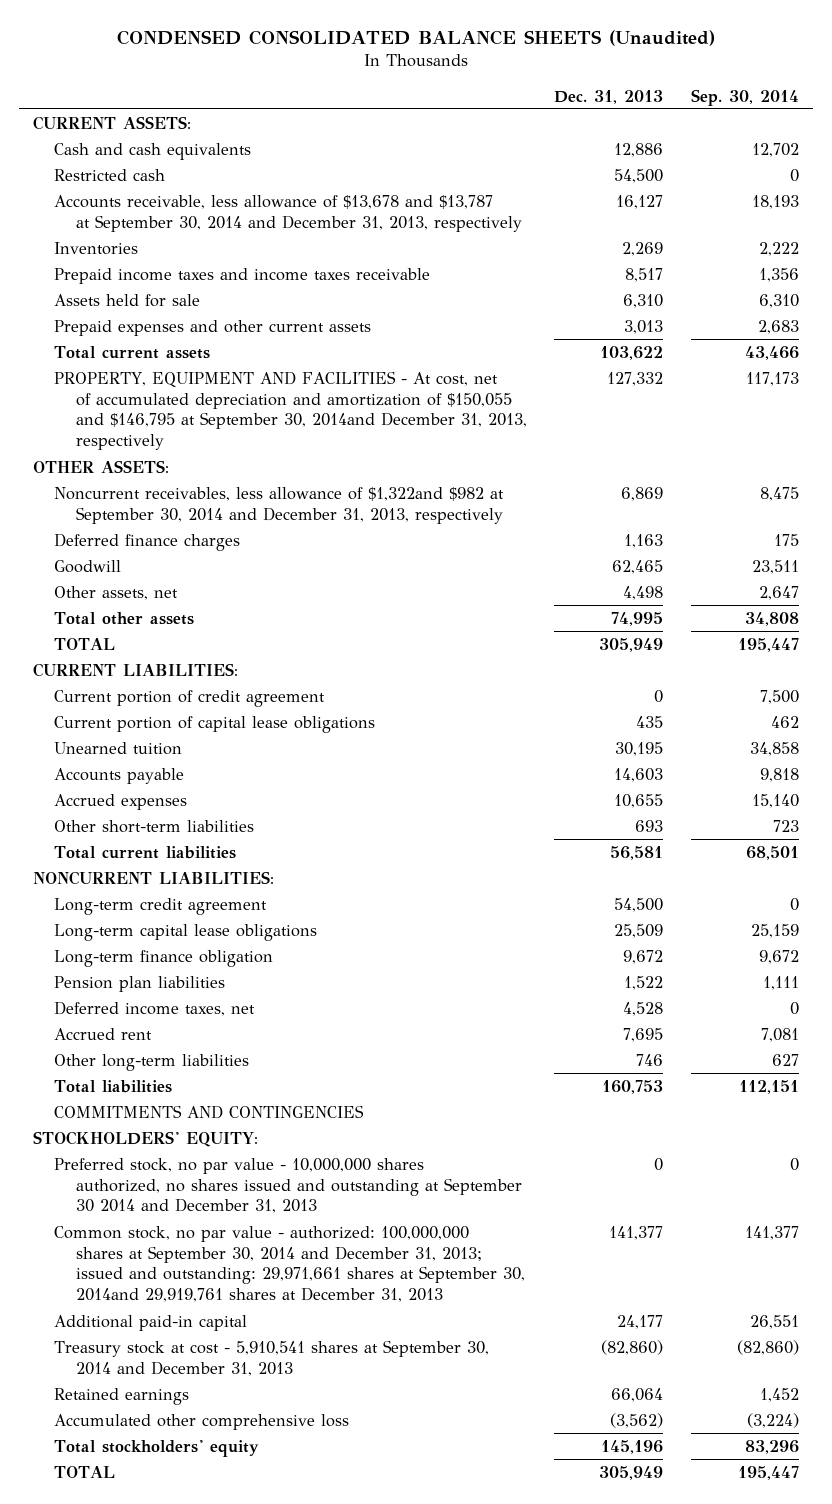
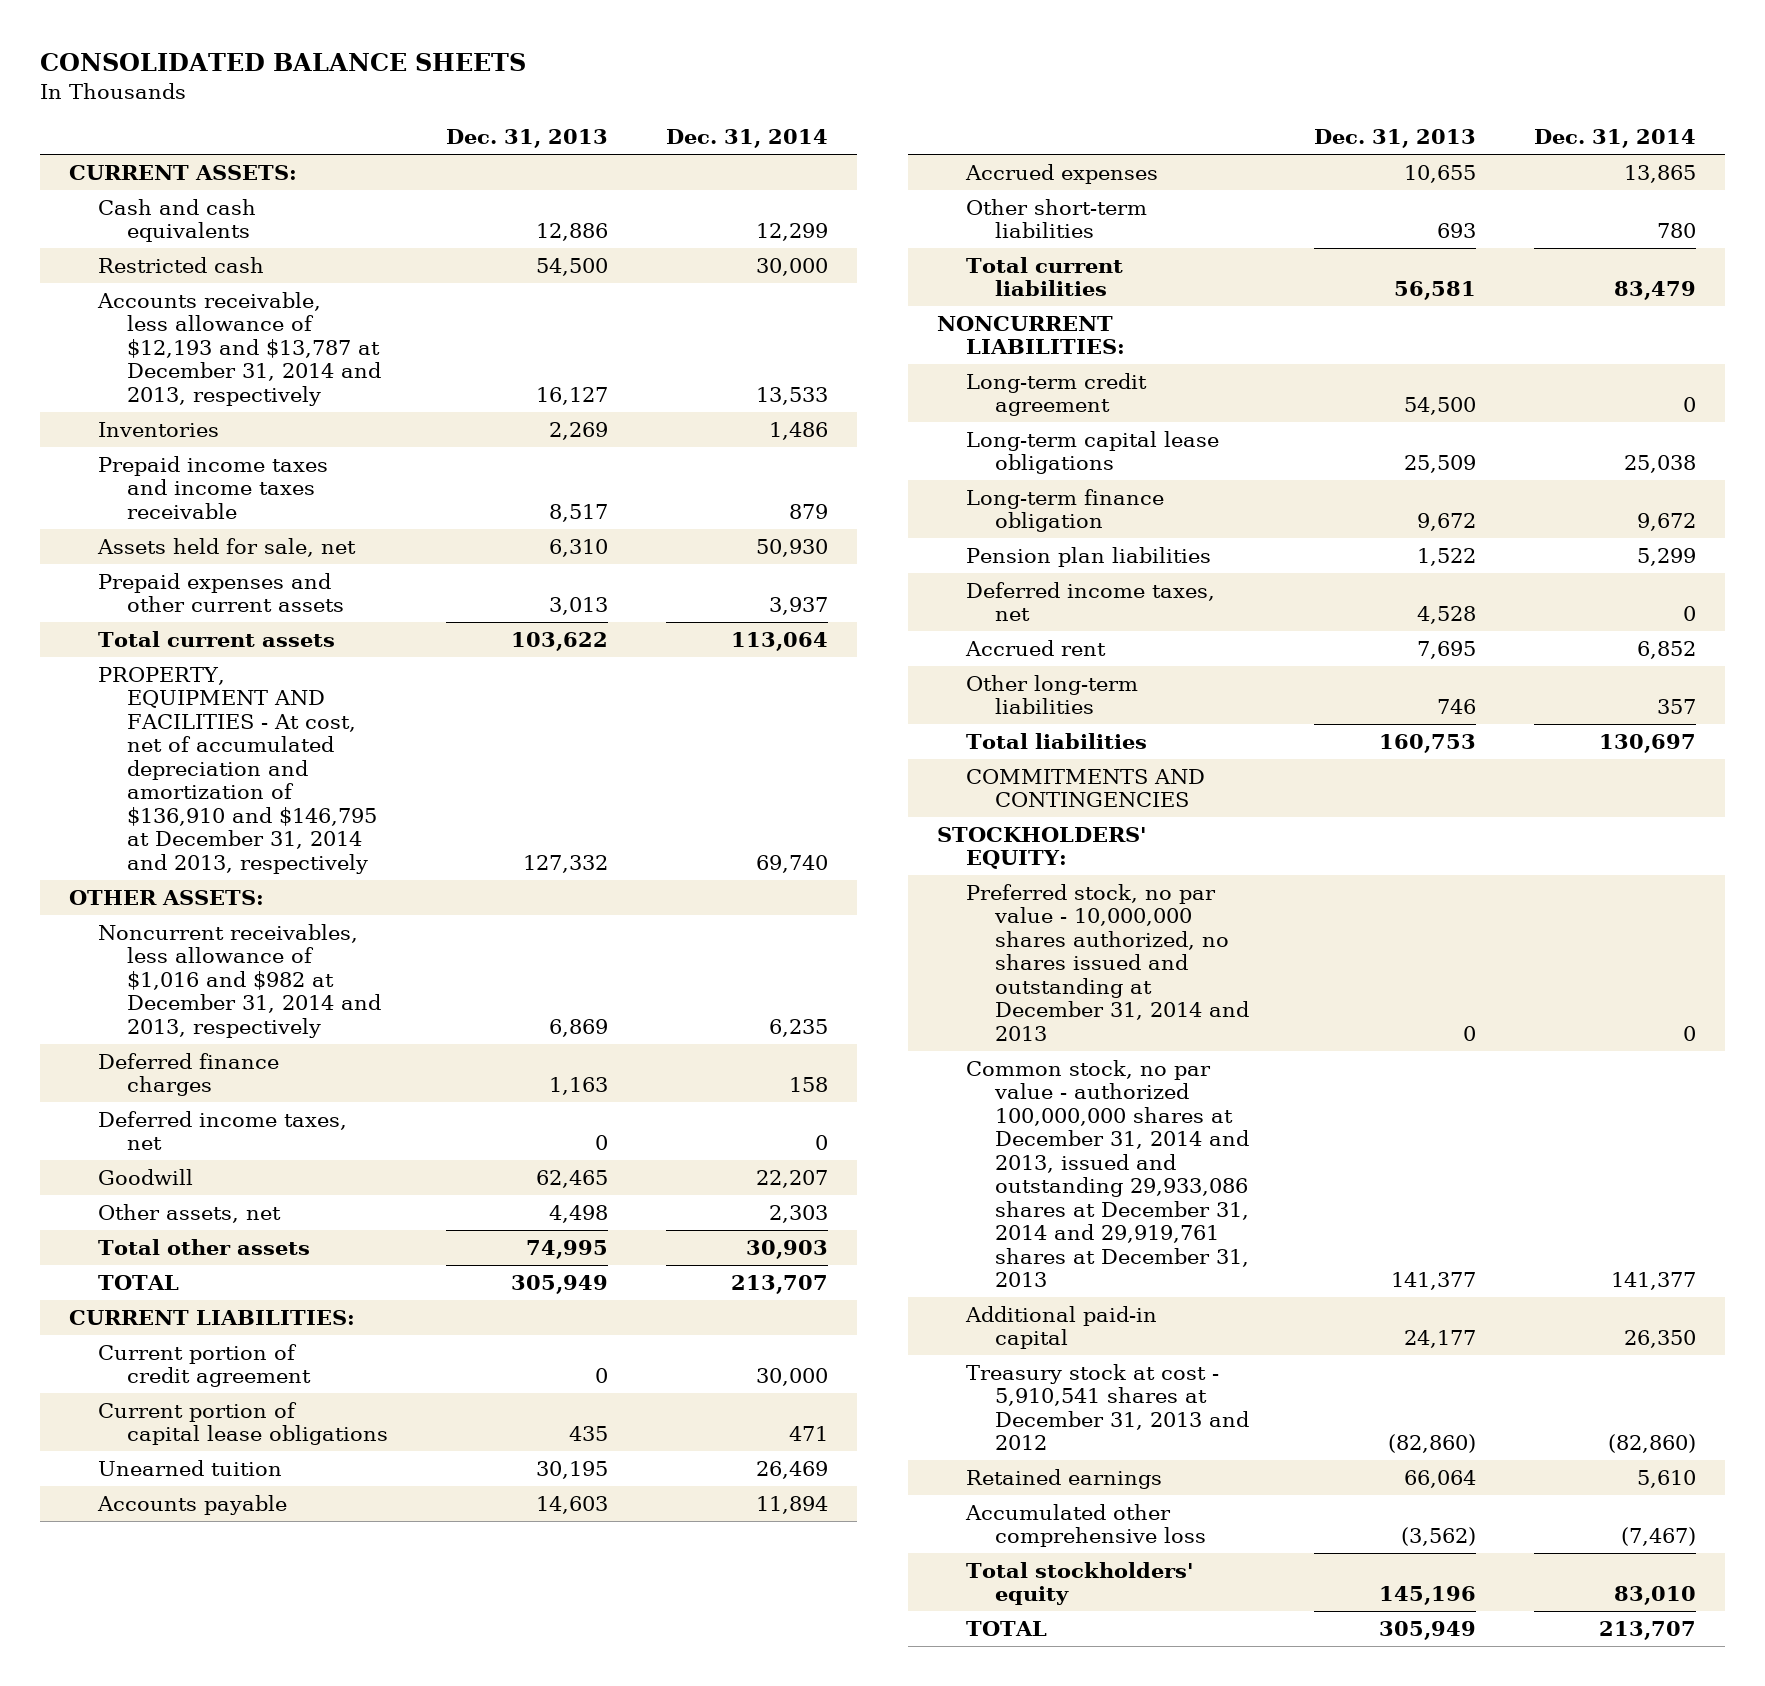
[116,30,715,47] CONDENSED CONSOLIDATED BALANCE SHEETS (Unaudited) -> [39,53,526,72] CONSOLIDATED BALANCE SHEETS
[691,88,800,106] Sep. 30, 2014 -> none
none -> [665,129,828,149] Dec. 31, 2014
[54,194,522,232] Accounts receivable, less allowance of $13,678 and $13,787 at September 30, 2014 and December 31, 2013, respectively -> [96,291,382,406] Accounts receivable, less allowance of $12,193 and $13,787 at December 31, 2014 and 2013, respectively
[54,293,201,307] Assets held for sale -> [96,537,356,557] Assets held for sale, net
[54,370,527,451] PROPERTY, EQUIPMENT AND FACILITIES - At cost, net of accumulated depreciation and amortization of $150,055 and $146,795 at September 30, 2014and December 31, 2013, respectively -> [97,666,378,874] PROPERTY, EQUIPMENT AND FACILITIES - At cost, net of accumulated depreciation and amortization of $136,910 and $146,795 at December 31, 2014 and 2013, respectively
[54,486,505,524] Noncurrent receivables, less allowance of $1,322and $982 at September 30, 2014 and December 31, 2013, respectively -> [97,923,382,1038] Noncurrent receivables, less allowance of $1,016 and $982 at December 31, 2014 and 2013, respectively
none -> [97,1110,347,1151] Deferred income taxes, net
[54,1157,522,1214] Preferred stock, no par value - 10,000,000 shares authorized, no shares issued and outstanding at September 30 2014 and December 31, 2013 -> [965,883,1250,1041] Preferred stock, no par value - 10,000,000 shares authorized, no shares issued and outstanding at December 31, 2014 and 2013
[54,1225,525,1303] Common stock, no par value - authorized: 100,000,000 shares at September 30, 2014 and December 31, 2013; issued and outstanding: 29,971,661 shares at September 30, 2014and 29,919,761 shares at December 31, 2013 -> [965,1059,1250,1288] Common stock, no par value - authorized 100,000,000 shares at December 31, 2014 and 2013, issued and outstanding 29,933,086 shares at December 31, 2014 and 29,919,761 shares at December 31, 2013
[54,1339,490,1376] Treasury stock at cost - 5,910,541 shares at September 30, 2014 and December 31, 2013 -> [965,1363,1250,1451] Treasury stock at cost - 5,910,541 shares at December 31, 2013 and 2012

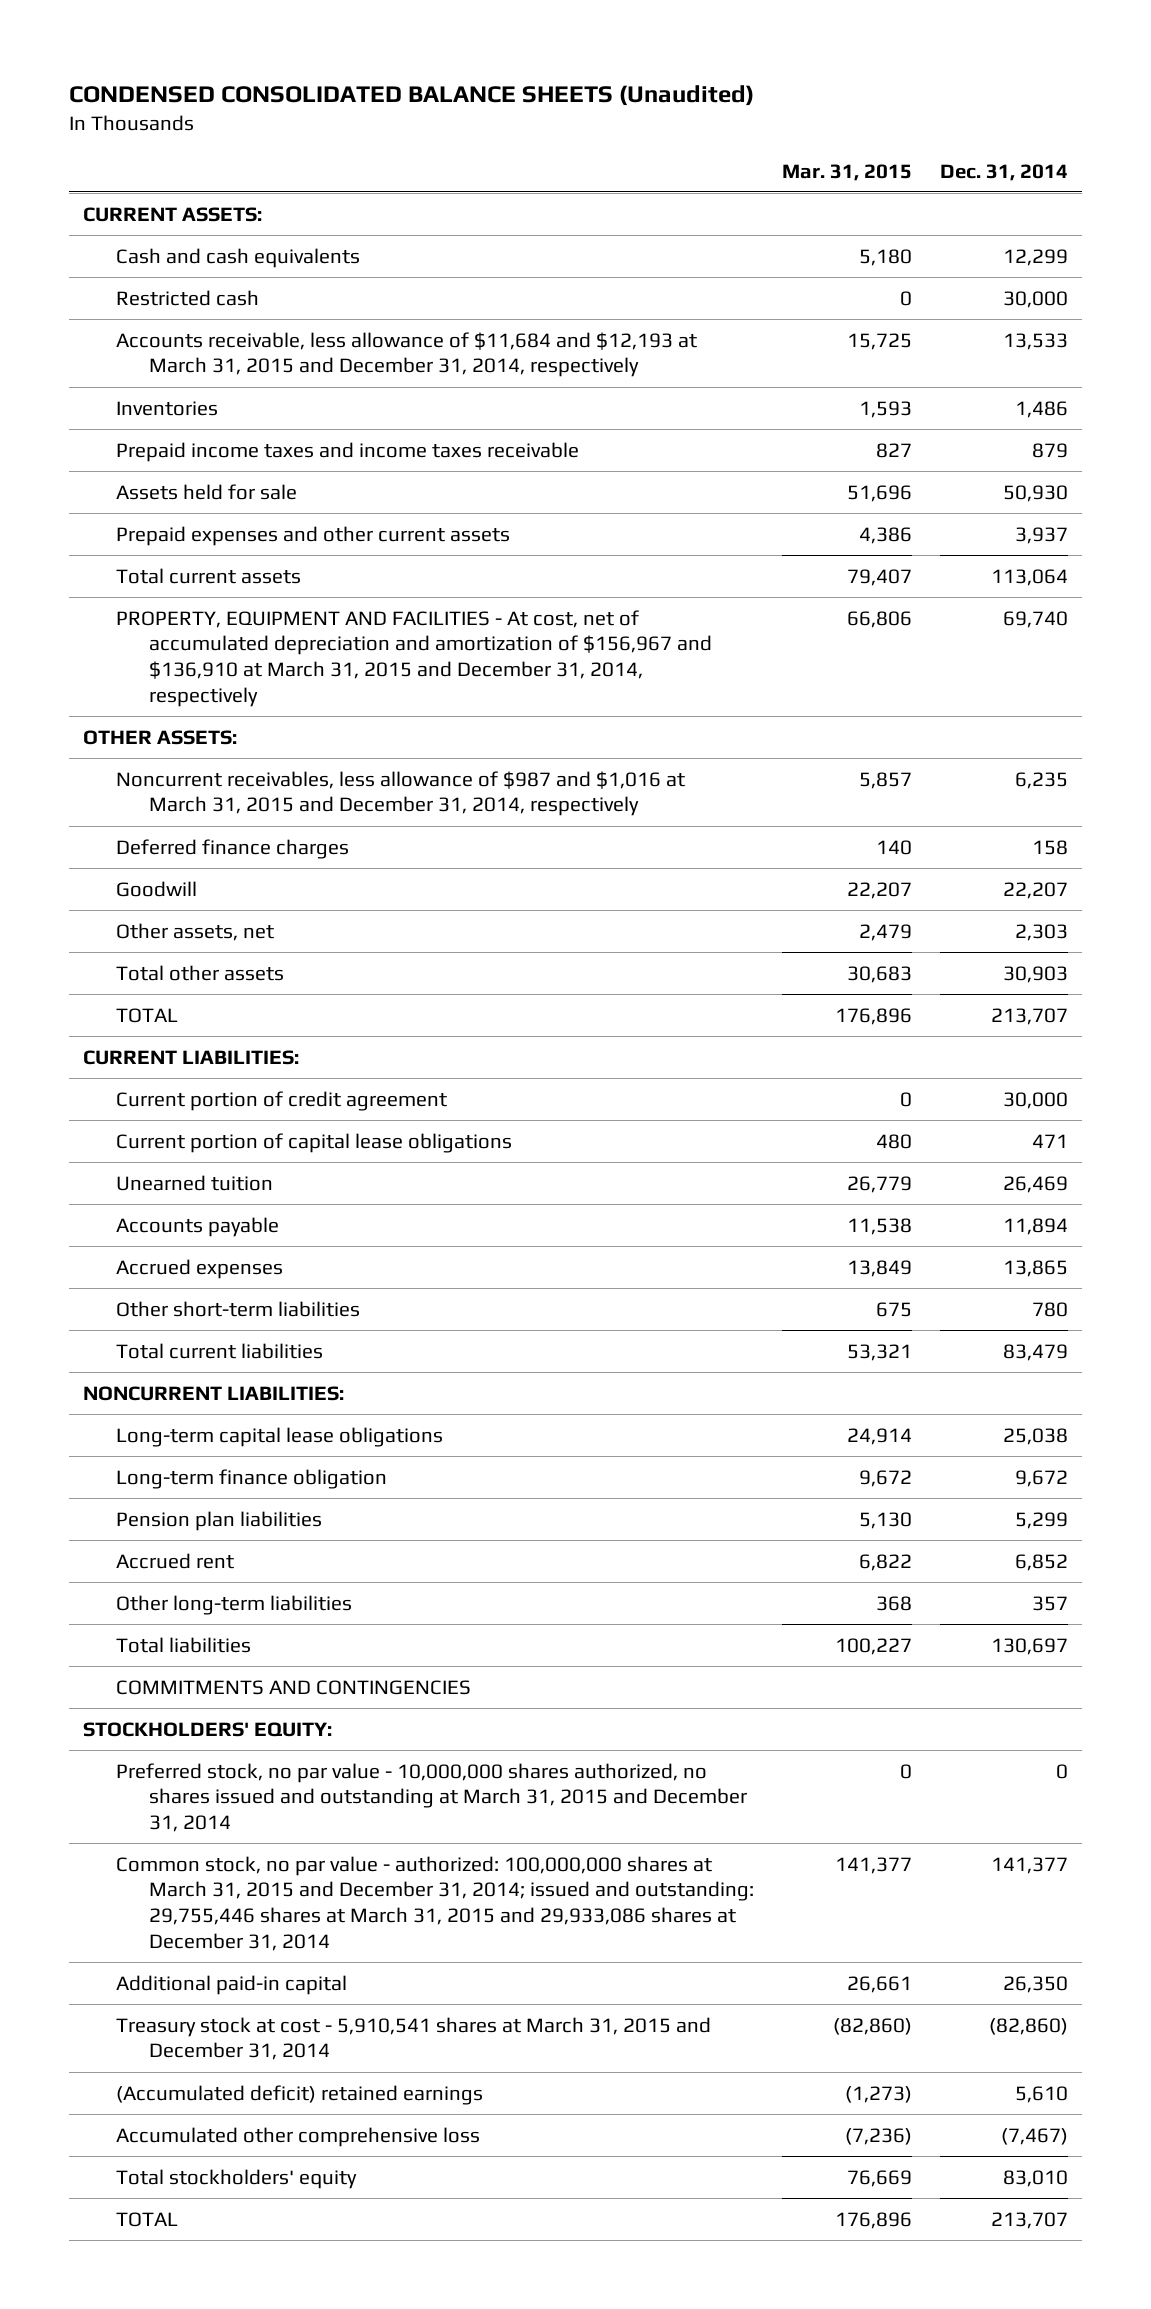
[39,53,526,72] CONSOLIDATED BALANCE SHEETS -> [69,84,755,106] CONDENSED CONSOLIDATED BALANCE SHEETS (Unaudited)
[446,129,609,149] Dec. 31, 2013 -> none
none -> [782,163,913,181] Mar. 31, 2015
[96,291,382,406] Accounts receivable, less allowance of $12,193 and $13,787 at December 31, 2014 and 2013, respectively -> [116,331,698,378] Accounts receivable, less allowance of $11,684 and $12,193 at March 31, 2015 and December 31, 2014, respectively
[96,537,356,557] Assets held for sale, net -> [116,483,298,500] Assets held for sale
[97,666,378,874] PROPERTY, EQUIPMENT AND FACILITIES - At cost, net of accumulated depreciation and amortization of $136,910 and $146,795 at December 31, 2014 and 2013, respectively -> [116,609,713,708] PROPERTY, EQUIPMENT AND FACILITIES - At cost, net of accumulated depreciation and amortization of $156,967 and $136,910 at March 31, 2015 and December 31, 2014, respectively
[97,923,382,1038] Noncurrent receivables, less allowance of $1,016 and $982 at December 31, 2014 and 2013, respectively -> [116,770,686,817] Noncurrent receivables, less allowance of $987 and $1,016 at March 31, 2015 and December 31, 2014, respectively
[97,1110,347,1151] Deferred income taxes, net -> none
[965,372,1147,417] Long-term credit agreement -> none
[965,581,1215,622] Deferred income taxes, net -> none
[965,883,1250,1041] Preferred stock, no par value - 10,000,000 shares authorized, no shares issued and outstanding at December 31, 2014 and 2013 -> [116,1762,748,1833] Preferred stock, no par value - 10,000,000 shares authorized, no shares issued and outstanding at March 31, 2015 and December 31, 2014
[965,1059,1250,1288] Common stock, no par value - authorized 100,000,000 shares at December 31, 2014 and 2013, issued and outstanding 29,933,086 shares at December 31, 2014 and 29,919,761 shares at December 31, 2013 -> [116,1855,755,1952] Common stock, no par value - authorized: 100,000,000 shares at March 31, 2015 and December 31, 2014; issued and outstanding: 29,755,446 shares at March 31, 2015 and 29,933,086 shares at December 31, 2014
[965,1363,1250,1451] Treasury stock at cost - 5,910,541 shares at December 31, 2013 and 2012 -> [116,2016,712,2061] Treasury stock at cost - 5,910,541 shares at March 31, 2015 and December 31, 2014
[965,1468,1162,1489] Retained earnings -> [116,2084,484,2105] (Accumulated deficit) retained earnings

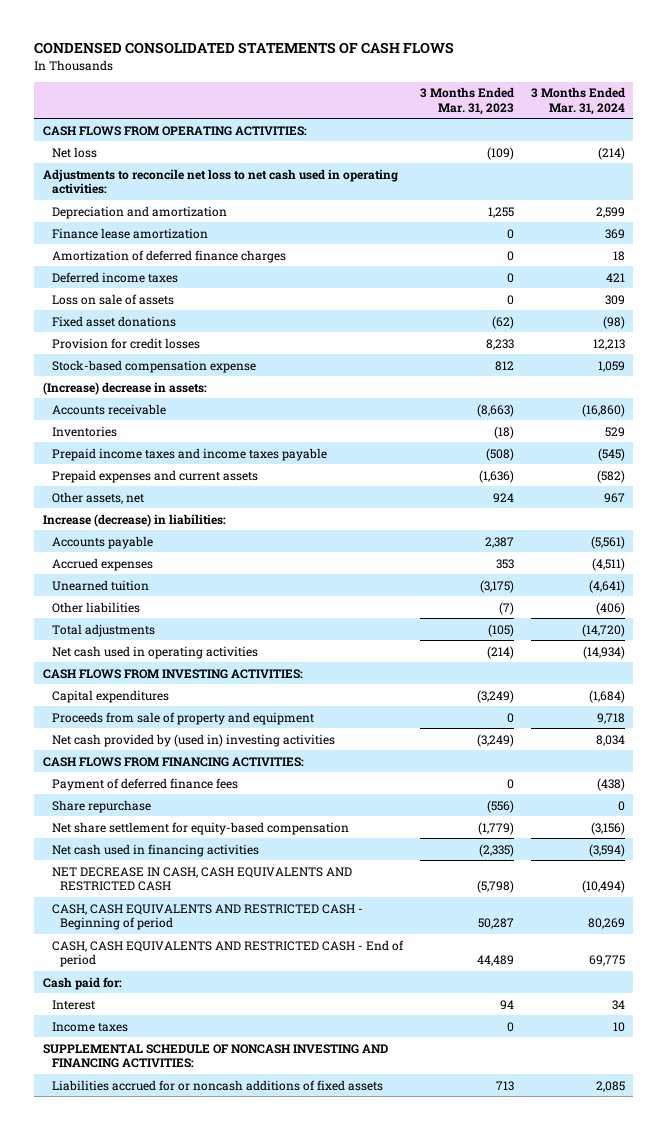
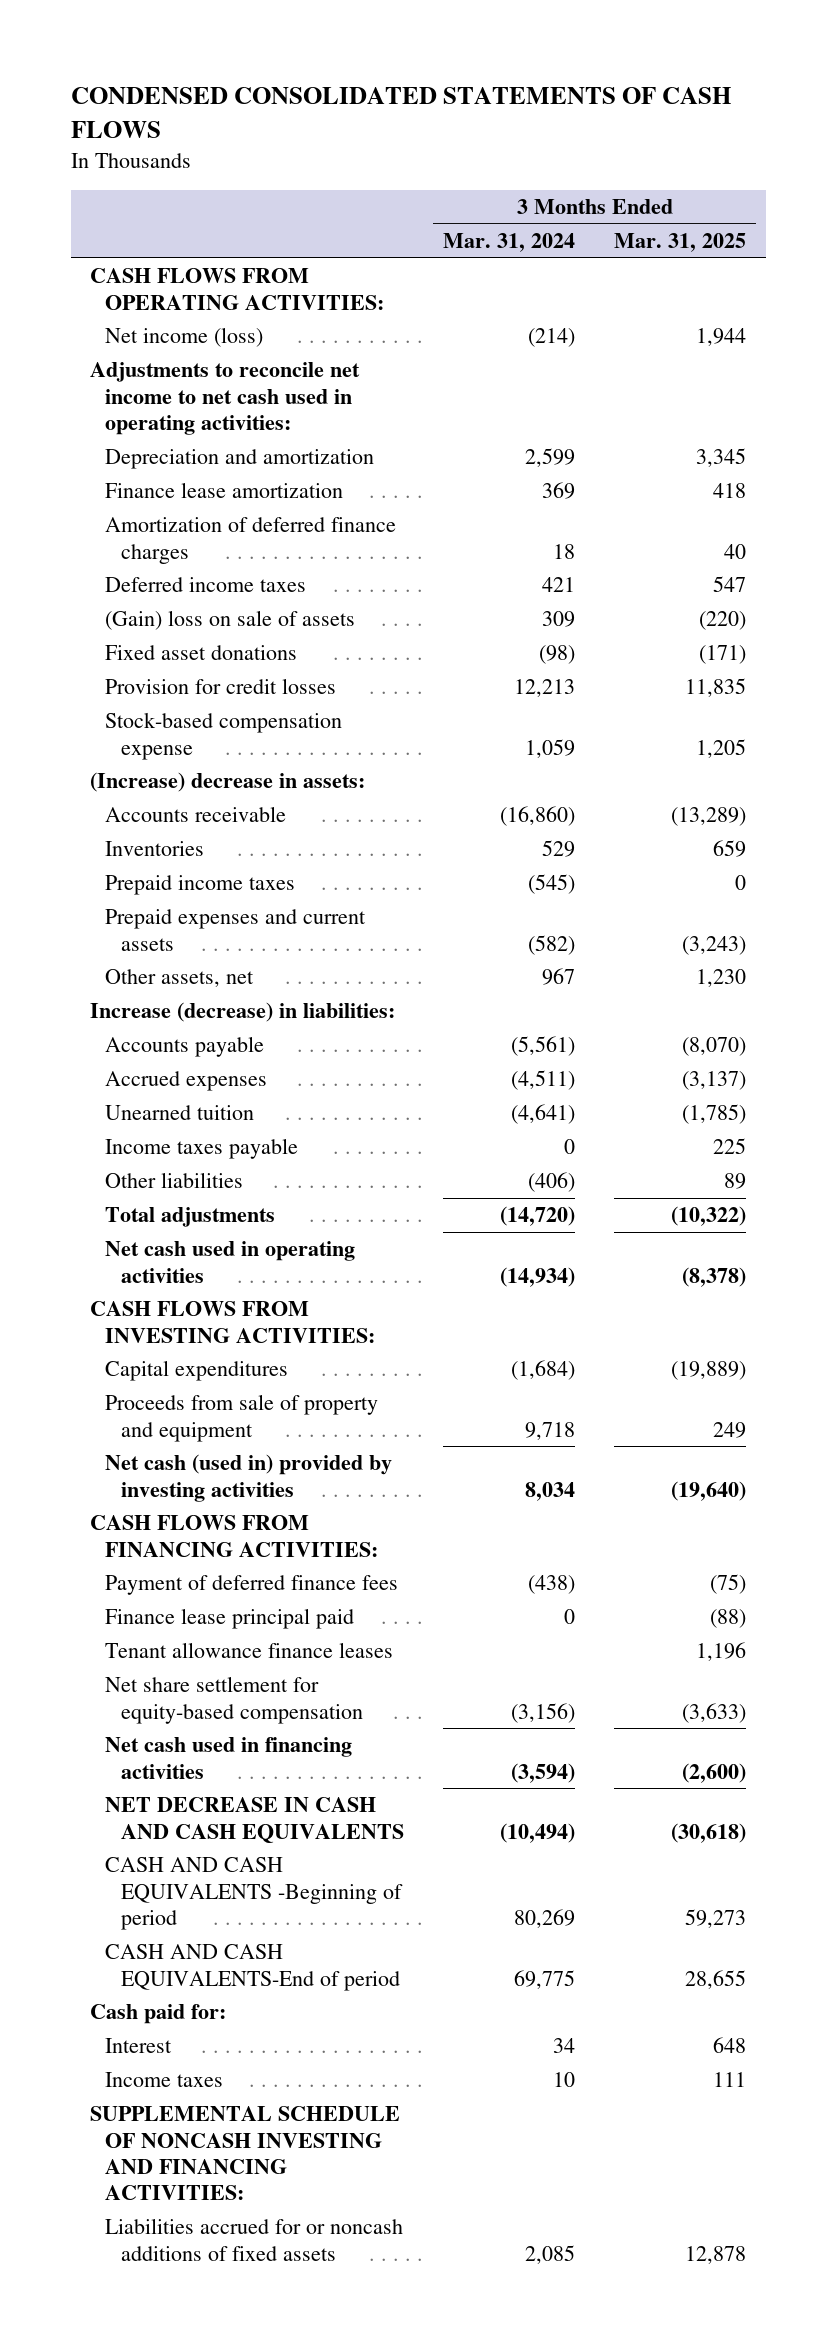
[419,87,514,115] 3 Months Ended Mar. 31, 2023 -> none
none -> [614,232,747,252] Mar. 31, 2025
[51,146,97,158] Net loss -> [105,327,264,348] Net income (loss)
[42,168,398,194] Adjustments to reconcile net loss to net cash used in operating activities: -> [90,362,361,435] Adjustments to reconcile net income to net cash used in operating activities:
[51,293,174,305] Loss on sale of assets -> [105,610,356,631] (Gain) loss on sale of assets
[51,447,327,461] Prepaid income taxes and income taxes payable -> [105,875,296,896] Prepaid income taxes
none -> [105,1138,299,1160] Income taxes payable
[51,733,335,747] Net cash provided by (used in) investing activities -> [105,1454,393,1502] Net cash (used in) provided by investing activities
[51,799,151,813] Share repurchase -> none
none -> [105,1608,355,1630] Finance lease principal paid
none -> [105,1642,394,1659] Tenant allowance finance leases
[51,866,352,891] NET DECREASE IN CASH, CASH EQUIVALENTS AND RESTRICTED CASH -> [105,1797,404,1843] NET DECREASE IN CASH AND CASH EQUIVALENTS
[51,903,363,930] CASH, CASH EQUIVALENTS AND RESTRICTED CASH - Beginning of period -> [105,1857,403,1930] CASH AND CASH EQUIVALENTS -Beginning of period
[51,939,404,967] CASH, CASH EQUIVALENTS AND RESTRICTED CASH - End of period -> [105,1944,400,1991] CASH AND CASH EQUIVALENTS-End of period

